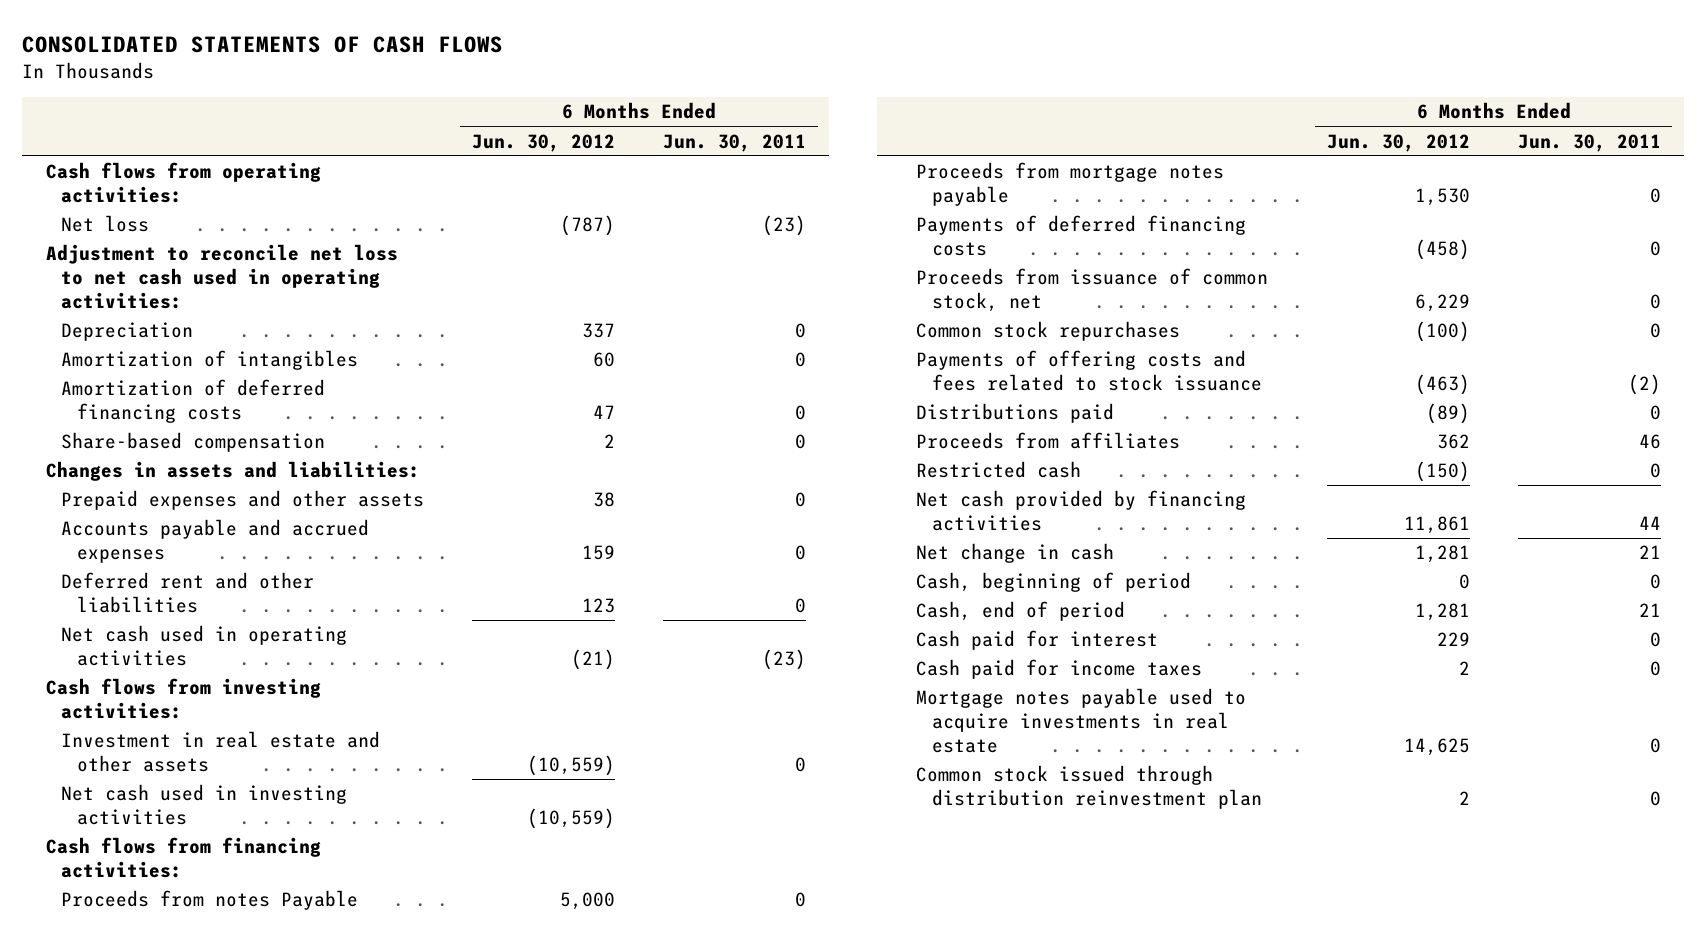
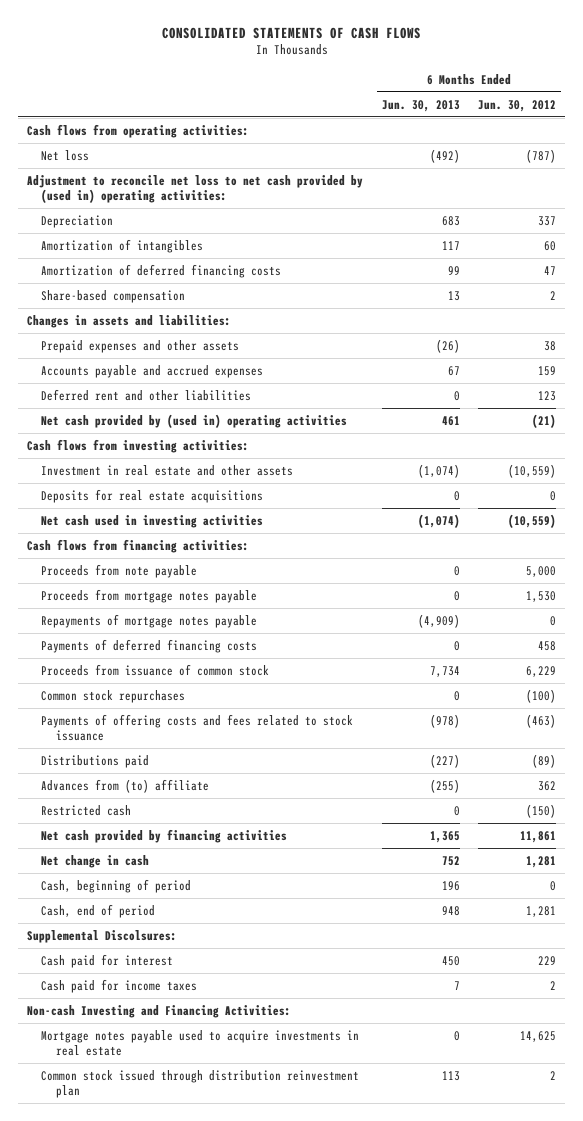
[662,133,806,152] Jun. 30, 2011 -> none
none -> [381,99,460,112] Jun. 30, 2013
[46,244,399,310] Adjustment to reconcile net loss to net cash used in operating activities: -> [27,174,364,204] Adjustment to reconcile net loss to net cash provided by (used in) operating activities:
[61,625,348,667] Net cash used in operating activities -> [41,413,348,428] Net cash provided by (used in) operating activities
none -> [41,488,264,503] Deposits for real estate acquisitions
[61,890,359,911] Proceeds from notes Payable -> [41,563,198,578] Proceeds from note payable
none -> [41,613,258,628] Repayments of mortgage notes payable
[1414,239,1470,261] (458) -> [537,640,556,651] 458
[916,268,1269,313] Proceeds from issuance of common stock, net -> [41,663,270,676] Proceeds from issuance of common stock
[916,432,1181,450] Proceeds from affiliates -> [41,778,210,793] Advances from (to) affiliate
none -> [27,929,178,943] Supplemental Discolsures:
none -> [27,1004,292,1018] Non-cash Investing and Financing Activities:

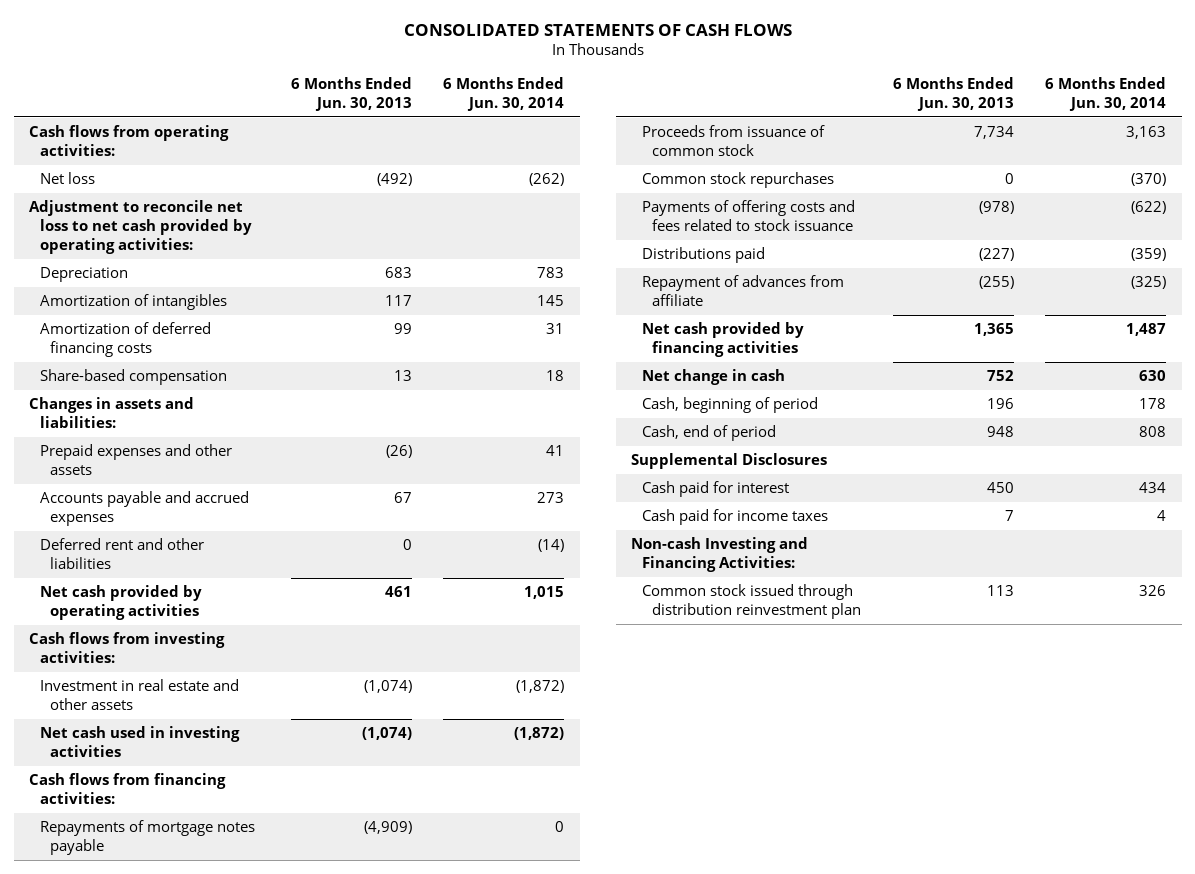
[477,99,556,112] Jun. 30, 2012 -> none
none -> [442,76,564,111] 6 Months Ended Jun. 30, 2014
[27,174,364,204] Adjustment to reconcile net loss to net cash provided by (used in) operating activities: -> [29,200,252,254] Adjustment to reconcile net loss to net cash provided by operating activities:
[41,413,348,428] Net cash provided by (used in) operating activities -> [39,585,202,620] Net cash provided by operating activities
[41,488,264,503] Deposits for real estate acquisitions -> none
[41,563,198,578] Proceeds from note payable -> none
[41,588,258,603] Proceeds from mortgage notes payable -> none
[41,638,258,653] Payments of deferred financing costs -> none
[41,804,132,816] Restricted cash -> none
[41,778,210,793] Advances from (to) affiliate -> [641,275,844,306] Repayment of advances from affiliate
[27,929,178,943] Supplemental Discolsures: -> [631,453,828,470] Supplemental Disclosures
[41,1029,360,1057] Mortgage notes payable used to acquire investments in real estate -> none

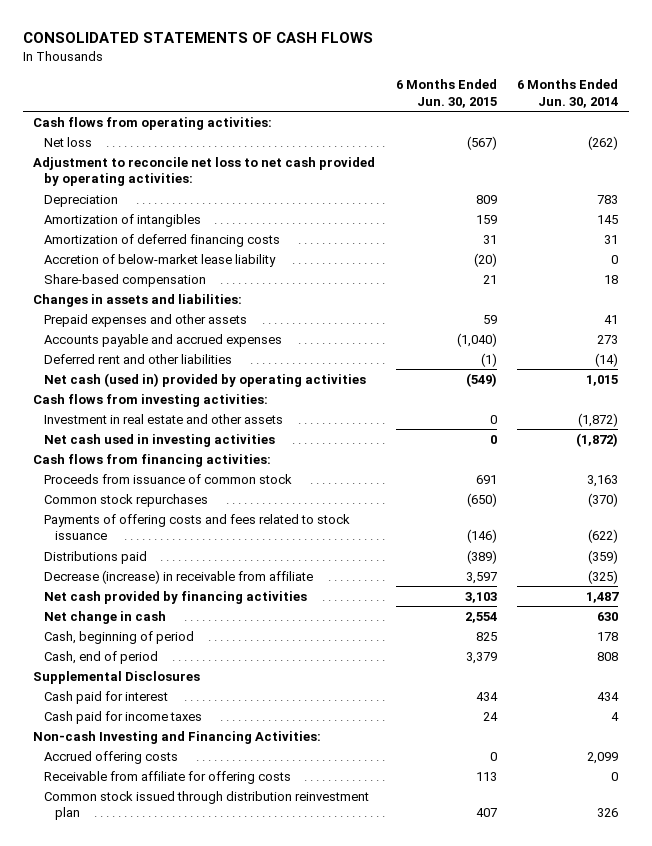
[290,76,412,111] 6 Months Ended Jun. 30, 2013 -> none
none -> [395,79,497,108] 6 Months Ended Jun. 30, 2015
none -> [44,253,277,267] Accretion of below-market lease liability
[39,585,202,620] Net cash provided by operating activities -> [44,372,367,387] Net cash (used in) provided by operating activities
[39,820,255,855] Repayments of mortgage notes payable -> none
[641,275,844,306] Repayment of advances from affiliate -> [44,569,314,584] Decrease (increase) in receivable from affiliate
none -> [44,750,179,764] Accrued offering costs
none -> [44,770,292,784] Receivable from affiliate for offering costs

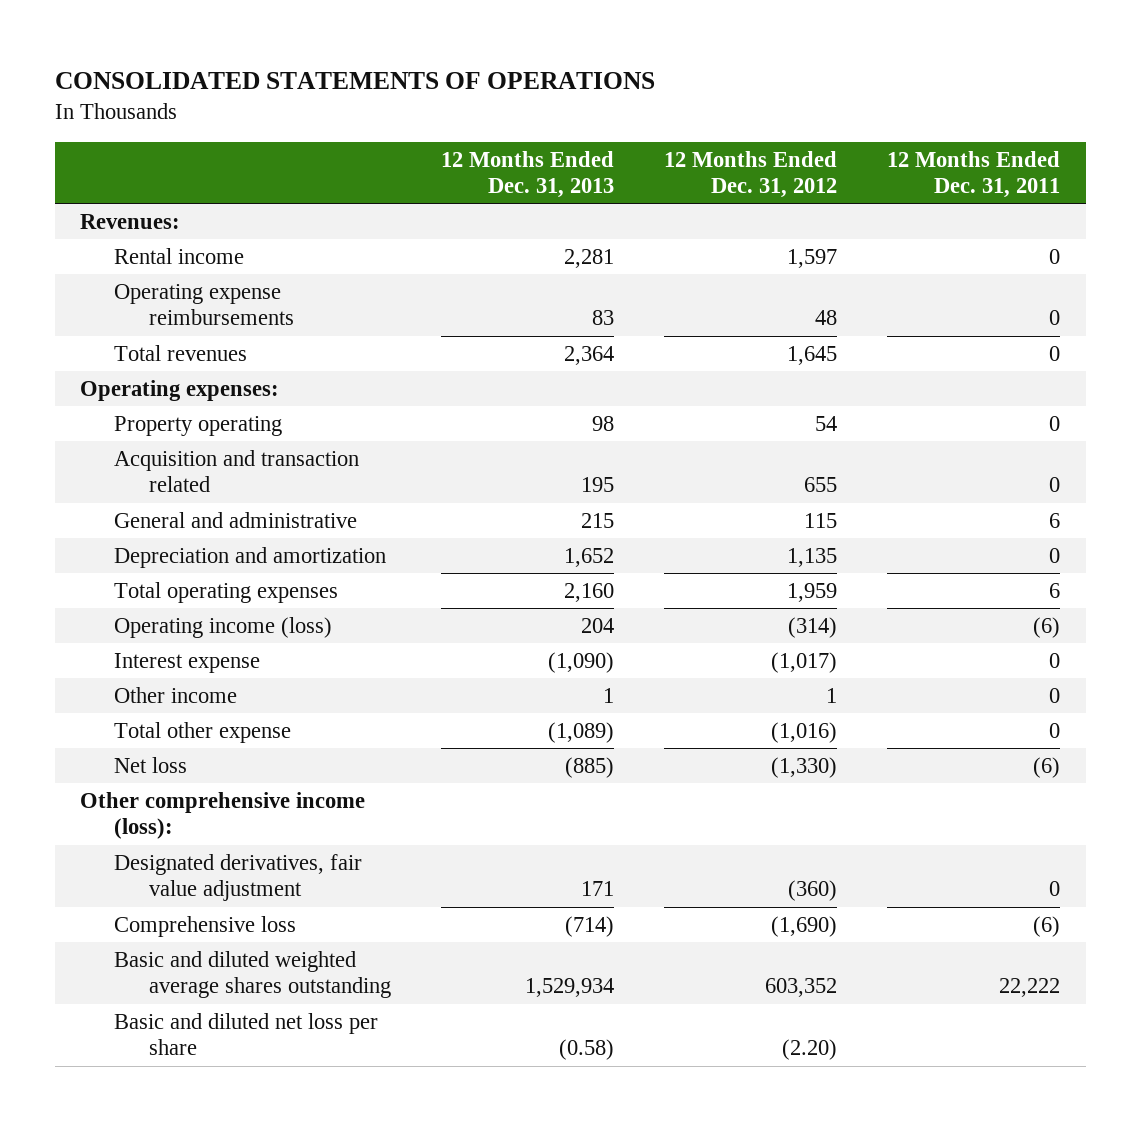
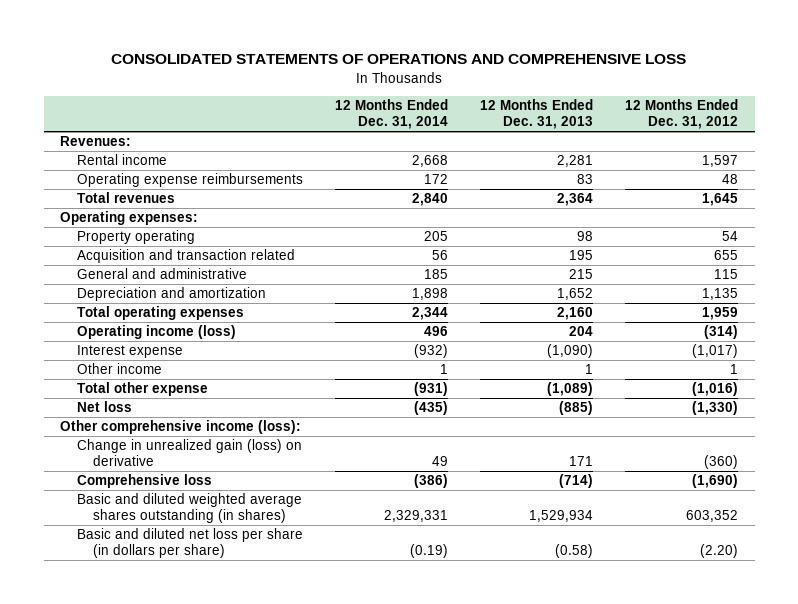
[54,72,655,90] CONSOLIDATED STATEMENTS OF OPERATIONS -> [111,54,687,65] CONSOLIDATED STATEMENTS OF OPERATIONS AND COMPREHENSIVE LOSS
[887,150,1061,199] 12 Months Ended Dec. 31, 2011 -> none
none -> [334,99,448,130] 12 Months Ended Dec. 31, 2014
[114,853,363,902] Designated derivatives, fair value adjustment -> [76,439,302,467] Change in unrealized gain (loss) on derivative
[114,950,391,999] Basic and diluted weighted average shares outstanding -> [76,493,302,524] Basic and diluted weighted average shares outstanding (in shares)
[114,1012,379,1056] Basic and diluted net loss per share -> [76,528,303,559] Basic and diluted net loss per share (in dollars per share)

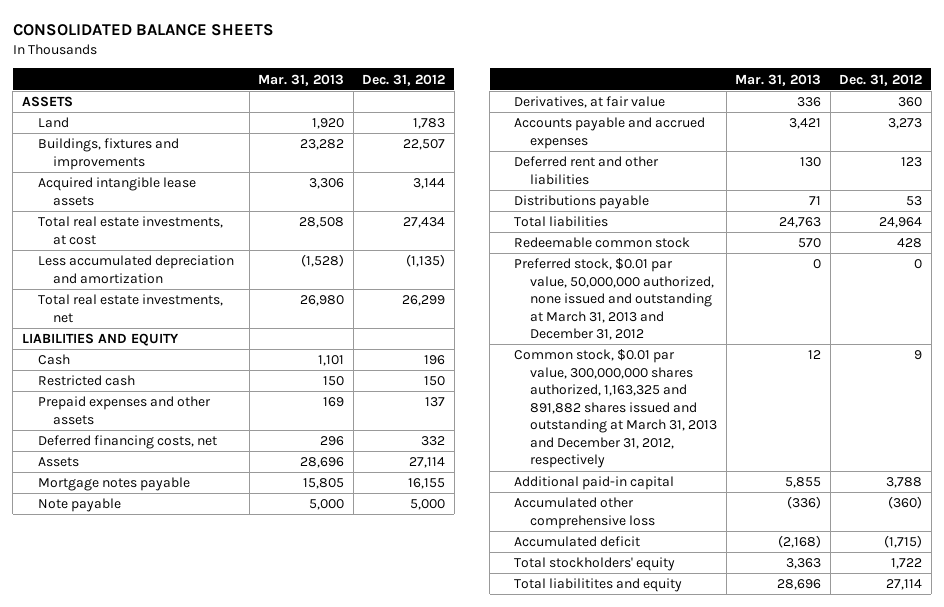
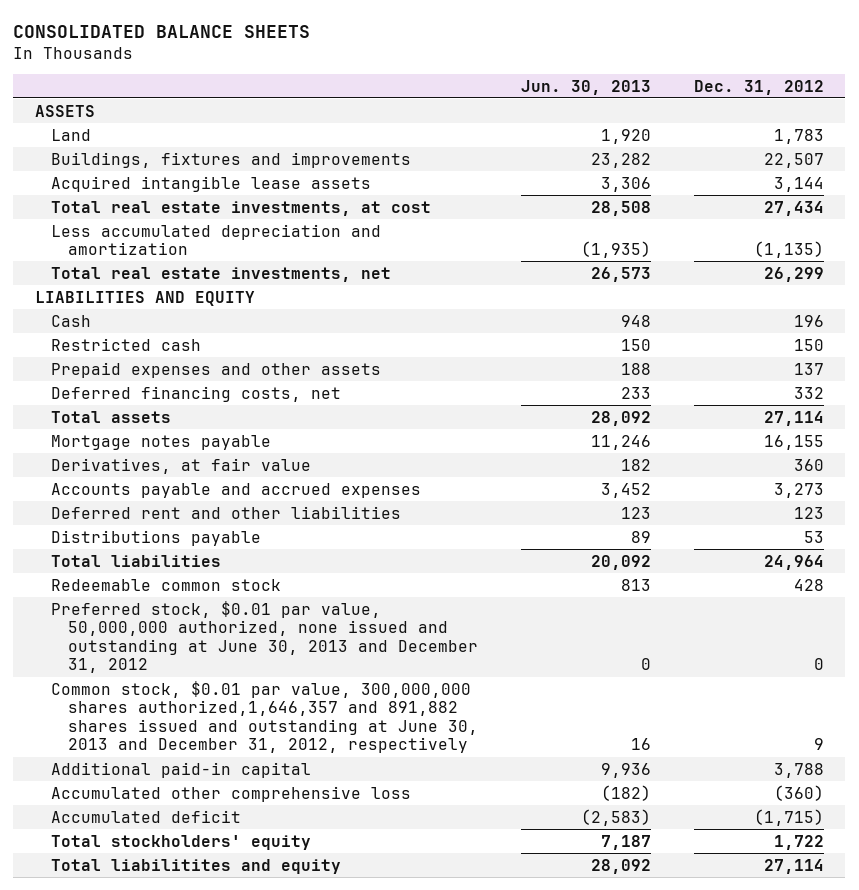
[258,73,345,86] Mar. 31, 2013 -> none
none -> [520,79,651,95] Jun. 30, 2013
[37,457,79,468] Assets -> [51,410,172,423] Total assets
[37,498,121,513] Note payable -> none
[514,258,715,341] Preferred stock, $0.01 par value, 50,000,000 authorized, none issued and outstanding at March 31, 2013 and December 31, 2012 -> [51,600,478,674] Preferred stock, $0.01 par value, 50,000,000 authorized, none issued and outstanding at June 30, 2013 and December 31, 2012
[514,349,718,469] Common stock, $0.01 par value, 300,000,000 shares authorized, 1,163,325 and 891,882 shares issued and outstanding at March 31, 2013 and December 31, 2012, respectively -> [51,680,478,754] Common stock, $0.01 par value, 300,000,000 shares authorized,1,646,357 and 891,882 shares issued and outstanding at June 30, 2013 and December 31, 2012, respectively

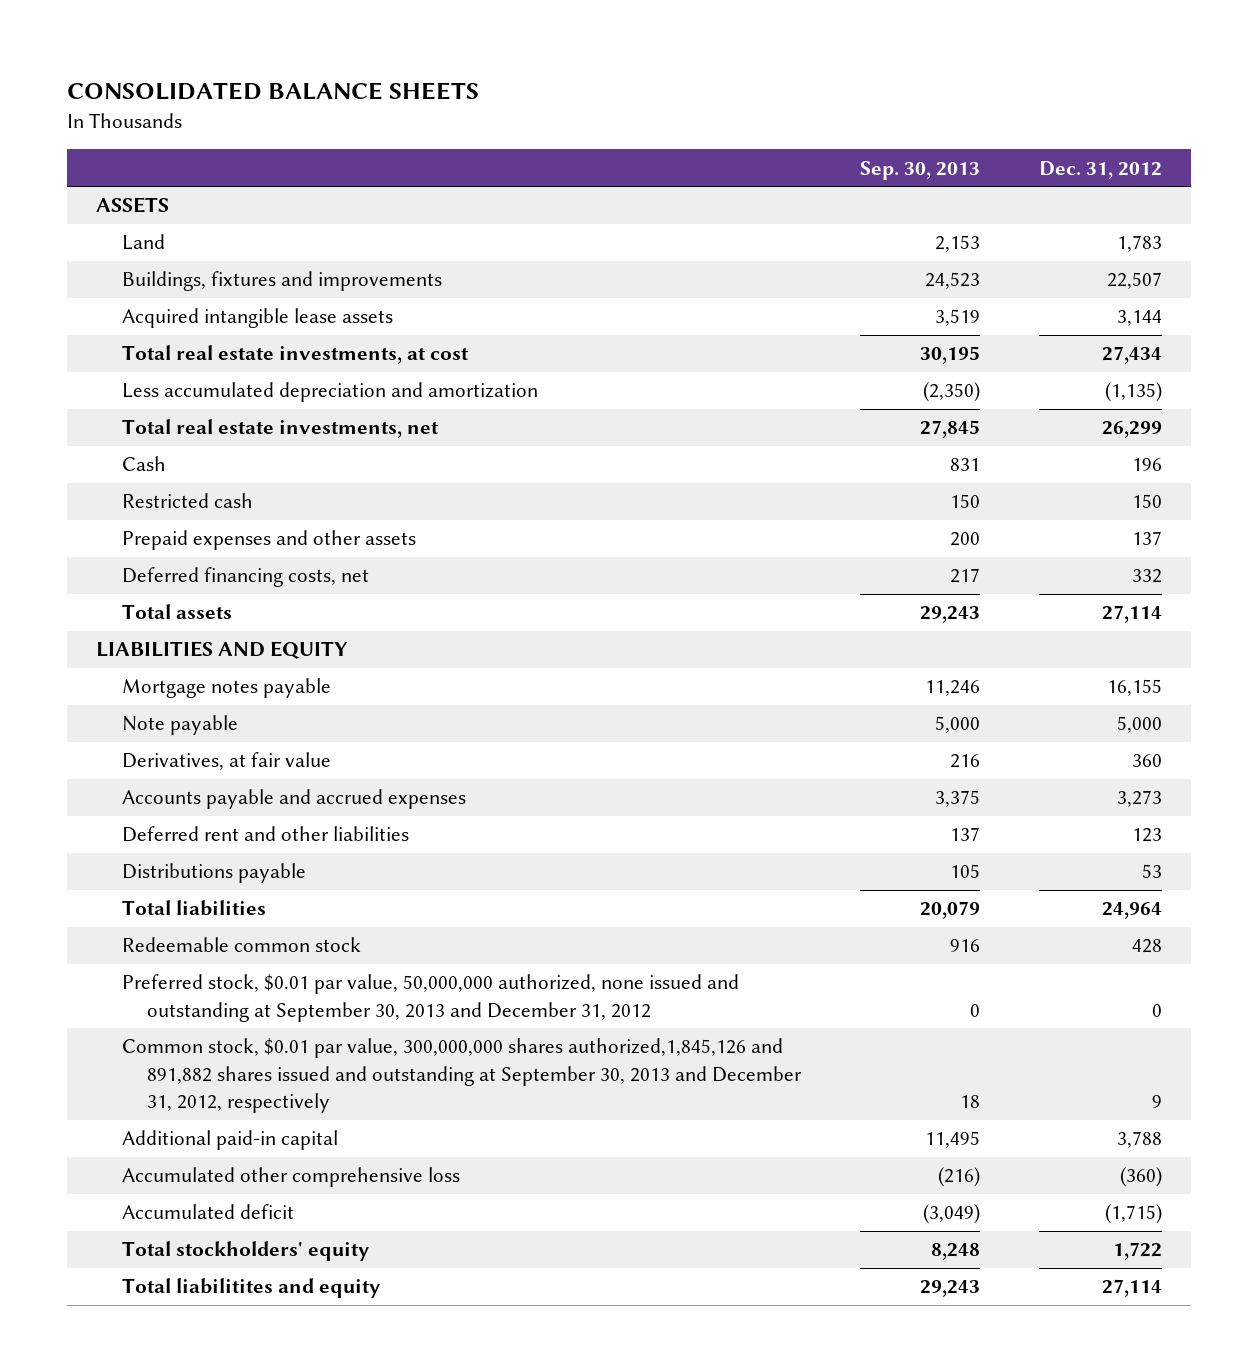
[520,79,651,95] Jun. 30, 2013 -> none
none -> [859,160,980,180] Sep. 30, 2013
[34,290,255,306] LIABILITIES AND EQUITY -> [96,641,349,660] LIABILITIES AND EQUITY
none -> [121,715,238,736] Note payable
[51,600,478,674] Preferred stock, $0.01 par value, 50,000,000 authorized, none issued and outstanding at June 30, 2013 and December 31, 2012 -> [121,974,739,1022] Preferred stock, $0.01 par value, 50,000,000 authorized, none issued and outstanding at September 30, 2013 and December 31, 2012
[51,680,478,754] Common stock, $0.01 par value, 300,000,000 shares authorized,1,646,357 and 891,882 shares issued and outstanding at June 30, 2013 and December 31, 2012, respectively -> [121,1038,803,1114] Common stock, $0.01 par value, 300,000,000 shares authorized,1,845,126 and 891,882 shares issued and outstanding at September 30, 2013 and December 31, 2012, respectively

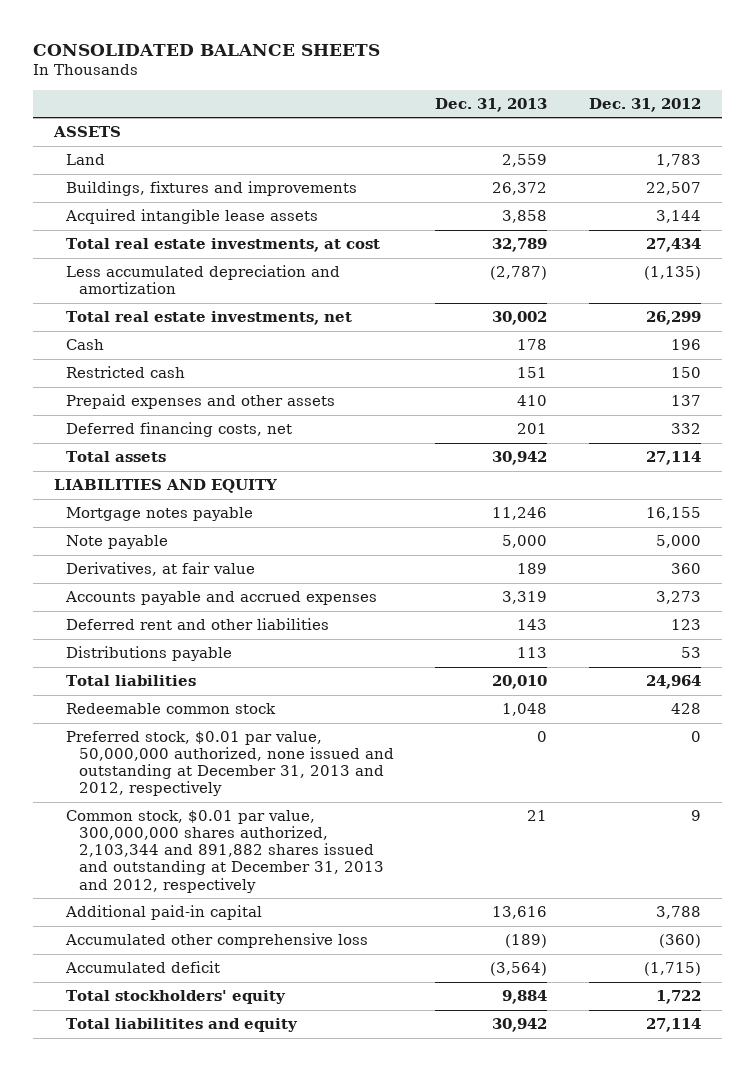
[859,160,980,180] Sep. 30, 2013 -> none
none -> [435,97,548,112] Dec. 31, 2013
[121,974,739,1022] Preferred stock, $0.01 par value, 50,000,000 authorized, none issued and outstanding at September 30, 2013 and December 31, 2012 -> [66,731,394,797] Preferred stock, $0.01 par value, 50,000,000 authorized, none issued and outstanding at December 31, 2013 and 2012, respectively
[121,1038,803,1114] Common stock, $0.01 par value, 300,000,000 shares authorized,1,845,126 and 891,882 shares issued and outstanding at September 30, 2013 and December 31, 2012, respectively -> [66,810,384,893] Common stock, $0.01 par value, 300,000,000 shares authorized, 2,103,344 and 891,882 shares issued and outstanding at December 31, 2013 and 2012, respectively

